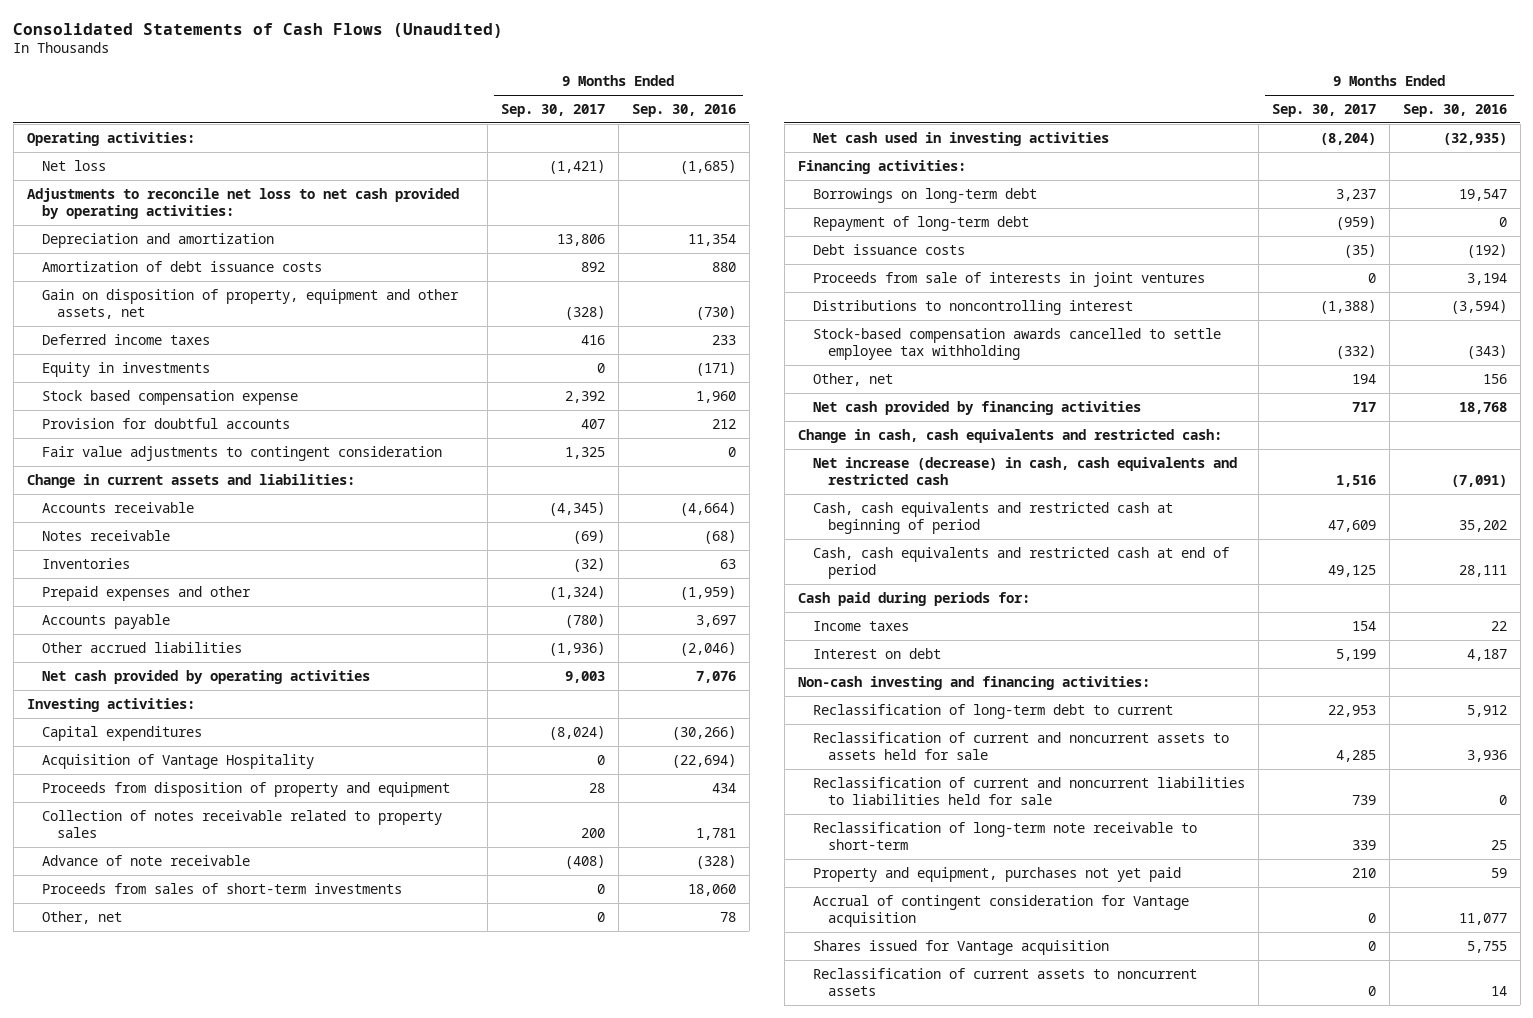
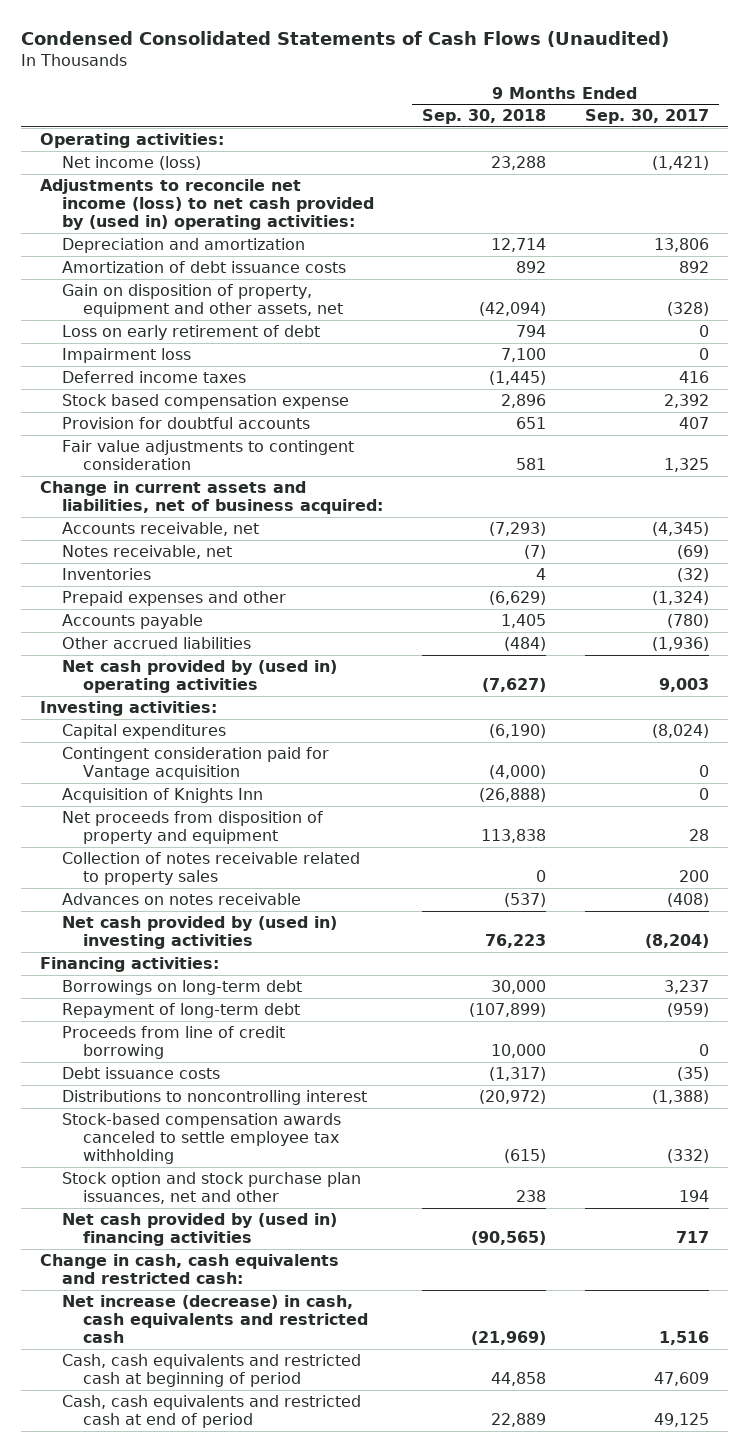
[13,22,504,38] Consolidated Statements of Cash Flows (Unaudited) -> [20,30,669,47] Condensed Consolidated Statements of Cash Flows (Unaudited)
[631,104,736,118] Sep. 30, 2016 -> none
none -> [421,109,546,125] Sep. 30, 2018
[41,159,106,171] Net loss -> [61,156,201,171] Net income (loss)
[26,187,459,219] Adjustments to reconcile net loss to net cash provided by operating activities: -> [40,179,374,231] Adjustments to reconcile net income (loss) to net cash provided by (used in) operating activities:
none -> [61,325,320,341] Loss on early retirement of debt
none -> [61,348,191,364] Impairment loss
[41,361,210,377] Equity in investments -> none
[26,473,355,488] Change in current assets and liabilities: -> [40,481,383,515] Change in current assets and liabilities, net of business acquired:
[41,501,194,513] Accounts receivable -> [61,522,259,537] Accounts receivable, net
[41,529,170,541] Notes receivable -> [61,545,232,560] Notes receivable, net
[41,669,370,684] Net cash provided by operating activities -> [61,660,337,694] Net cash provided by (used in) operating activities
[41,753,314,769] Acquisition of Vantage Hospitality -> none
none -> [61,747,329,781] Contingent consideration paid for Vantage acquisition
none -> [61,788,263,804] Acquisition of Knights Inn
[41,781,450,797] Proceeds from disposition of property and equipment -> [61,811,323,845] Net proceeds from disposition of property and equipment
[41,882,402,894] Proceeds from sales of short-term investments -> none
[41,910,122,924] Other, net -> none
[41,854,250,866] Advance of note receivable -> [61,893,301,906] Advances on notes receivable
[812,131,1109,146] Net cash used in investing activities -> [61,916,337,950] Net cash provided by (used in) investing activities
none -> [61,1026,285,1060] Proceeds from line of credit borrowing
[812,271,1205,287] Proceeds from sale of interests in joint ventures -> none
[812,327,1221,360] Stock-based compensation awards cancelled to settle employee tax withholding -> [61,1113,341,1165] Stock-based compensation awards canceled to settle employee tax withholding
[812,372,893,386] Other, net -> [61,1172,361,1205] Stock option and stock purchase plan issuances, net and other
[812,400,1141,415] Net cash provided by financing activities -> [61,1213,337,1247] Net cash provided by (used in) financing activities
[797,591,1030,606] Cash paid during periods for: -> none
[812,620,909,631] Income taxes -> none
[812,647,941,659] Interest on debt -> none
[797,675,1150,690] Non-cash investing and financing activities: -> none
[812,703,1173,719] Reclassification of long-term debt to current -> none
[812,731,1229,760] Reclassification of current and noncurrent assets to assets held for sale -> none
[812,776,1245,805] Reclassification of current and noncurrent liabilities to liabilities held for sale -> none
[812,821,1197,850] Reclassification of long-term note receivable to short-term -> none
[812,866,1181,882] Property and equipment, purchases not yet paid -> none
[812,894,1189,927] Accrual of contingent consideration for Vantage acquisition -> none
[812,939,1109,955] Shares issued for Vantage acquisition -> none
[812,967,1197,996] Reclassification of current assets to noncurrent assets -> none

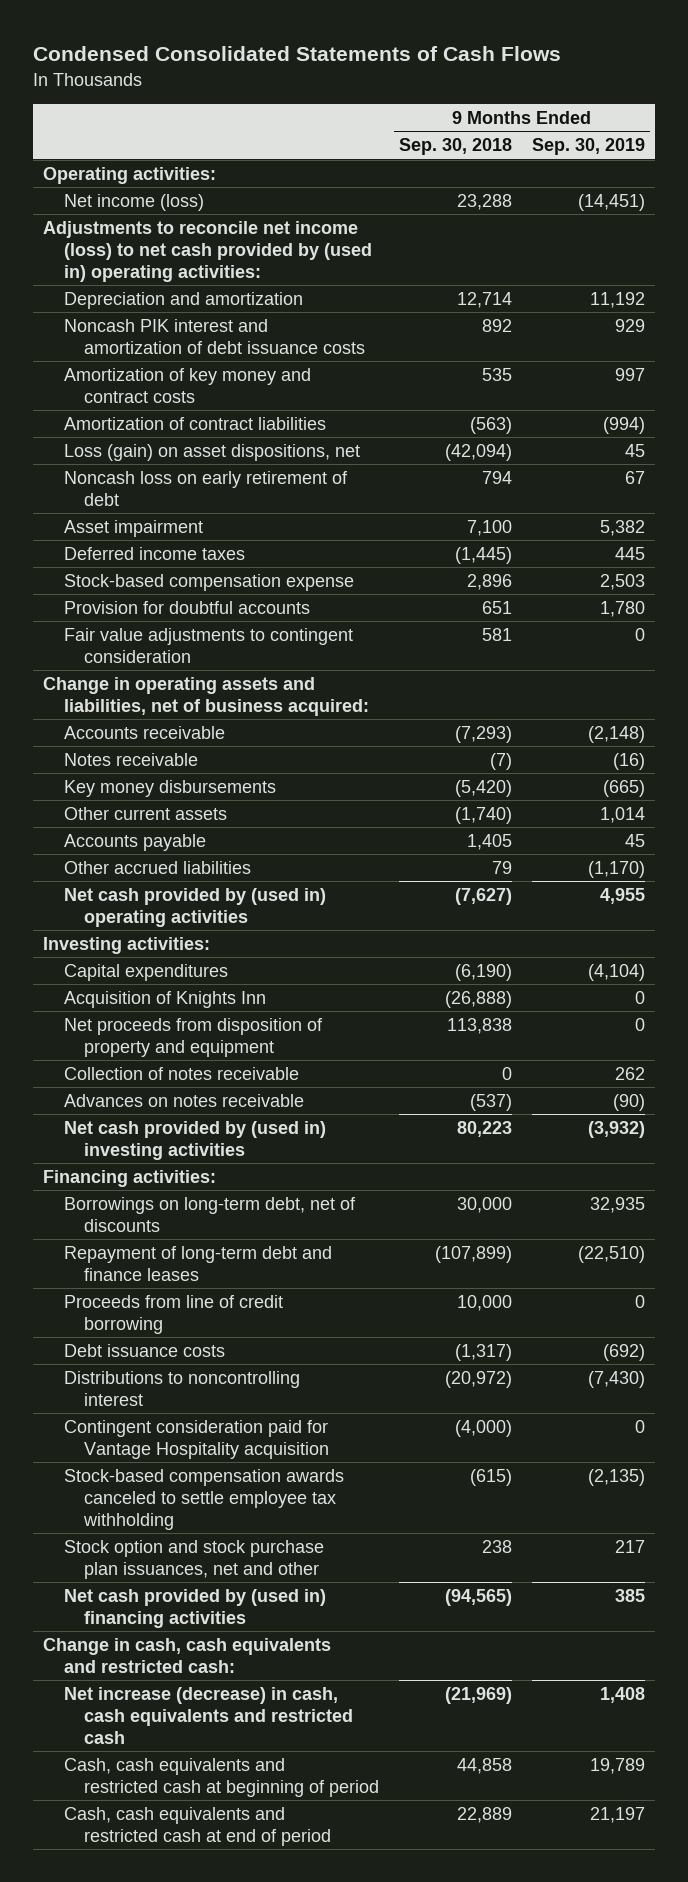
[20,30,669,47] Condensed Consolidated Statements of Cash Flows (Unaudited) -> [33,46,562,62] Condensed Consolidated Statements of Cash Flows
[584,109,709,125] Sep. 30, 2017 -> none
none -> [531,138,645,156] Sep. 30, 2019
[61,261,346,274] Amortization of debt issuance costs -> [63,318,365,354] Noncash PIK interest and amortization of debt issuance costs
none -> [63,367,311,403] Amortization of key money and contract costs
none -> [63,416,326,430] Amortization of contract liabilities
[61,284,344,318] Gain on disposition of property, equipment and other assets, net -> [63,443,360,461] Loss (gain) on asset dispositions, net
[61,325,320,341] Loss on early retirement of debt -> [63,470,348,506] Noncash loss on early retirement of debt
[61,348,191,364] Impairment loss -> [63,519,203,537] Asset impairment
[61,394,349,410] Stock based compensation expense -> [63,573,354,591] Stock-based compensation expense
[61,568,151,581] Inventories -> none
[61,591,286,607] Prepaid expenses and other -> none
[40,481,383,515] Change in current assets and liabilities, net of business acquired: -> [43,676,369,716] Change in operating assets and liabilities, net of business acquired:
[61,522,259,537] Accounts receivable, net -> [63,725,225,739] Accounts receivable
[61,545,232,560] Notes receivable, net -> [63,752,198,766] Notes receivable
none -> [63,779,276,797] Key money disbursements
none -> [63,806,227,820] Other current assets
[503,637,546,652] (484) -> [491,860,512,874] 79
[61,747,329,781] Contingent consideration paid for Vantage acquisition -> none
[61,852,360,886] Collection of notes receivable related to property sales -> [63,1066,299,1080] Collection of notes receivable
[484,934,546,949] 76,223 -> [456,1120,512,1137] 80,223
[61,980,302,996] Borrowings on long-term debt -> [63,1196,356,1232] Borrowings on long-term debt, net of discounts
[61,1003,300,1019] Repayment of long-term debt -> [63,1245,332,1281] Repayment of long-term debt and finance leases
none -> [63,1419,329,1459] Contingent consideration paid for Vantage Hospitality acquisition
[470,1231,546,1246] (90,565) -> [444,1588,512,1606] (94,565)

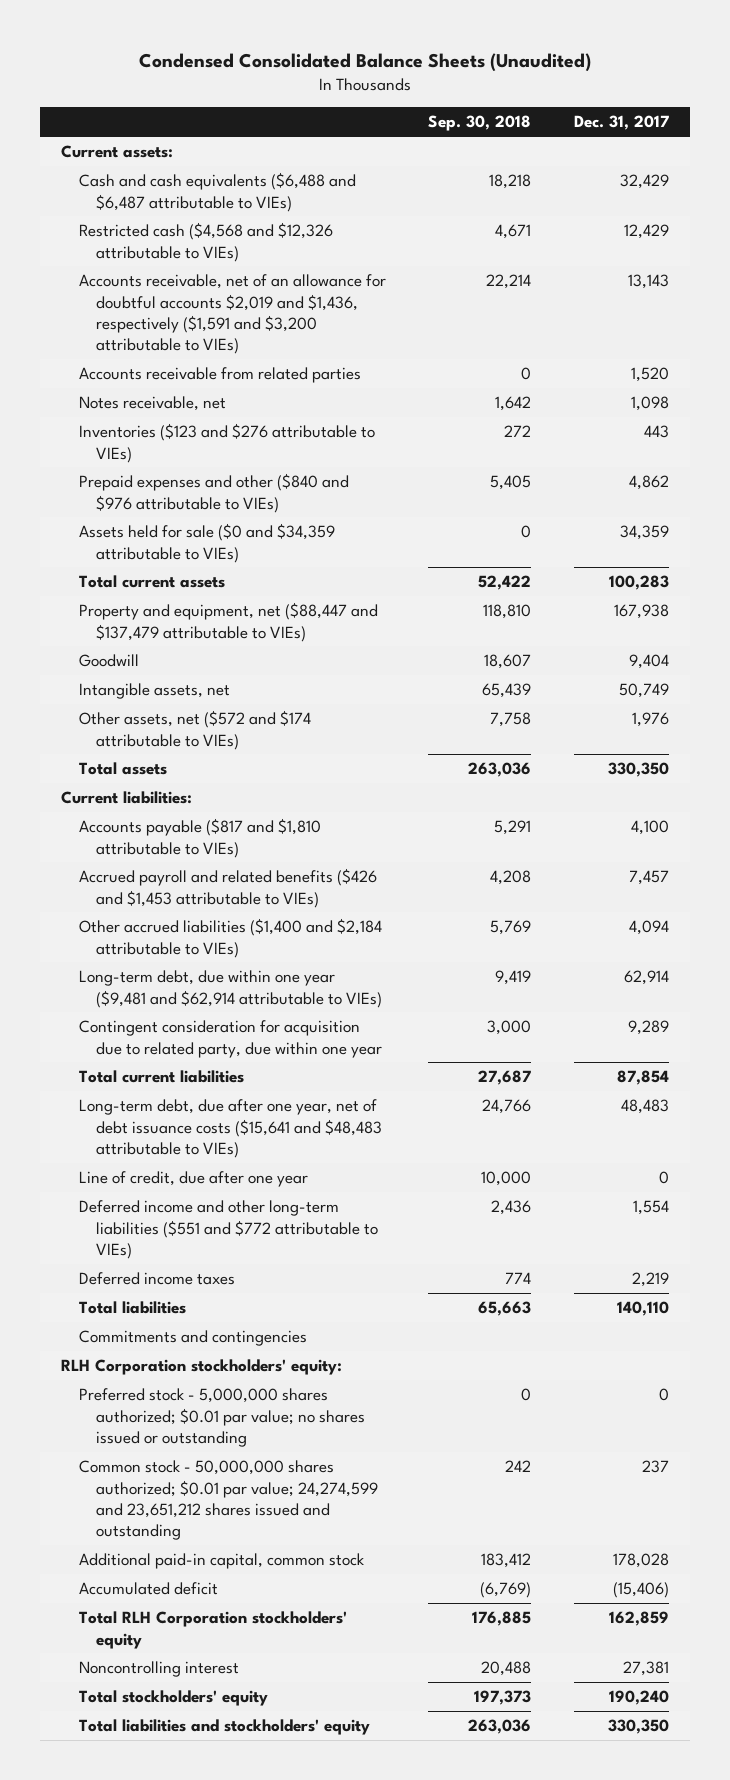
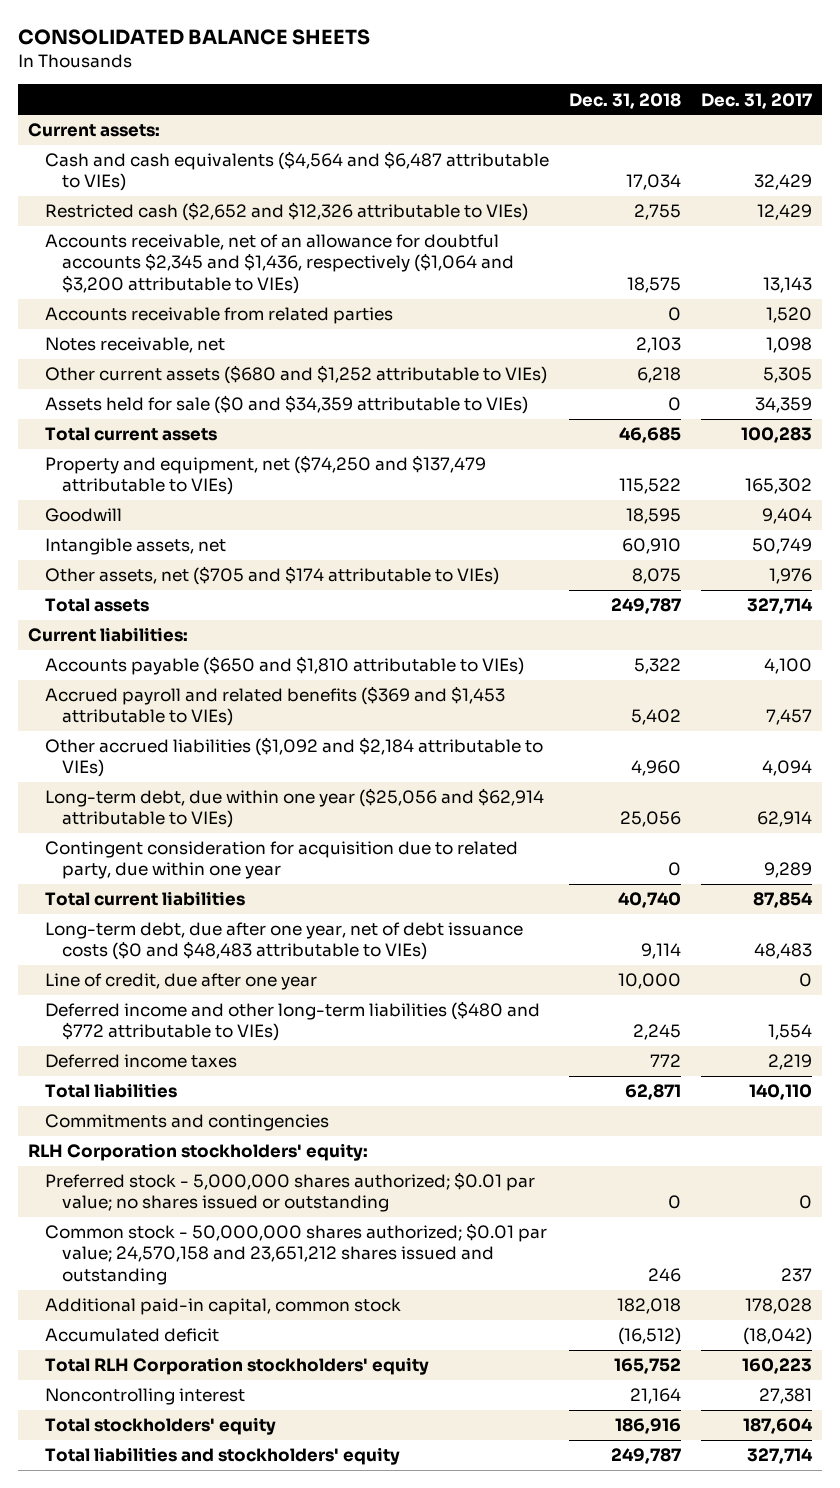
[139,52,592,72] Condensed Consolidated Balance Sheets (Unaudited) -> [17,29,370,46] CONSOLIDATED BALANCE SHEETS
[428,115,532,132] Sep. 30, 2018 -> none
none -> [568,92,681,109] Dec. 31, 2018
[78,172,356,212] Cash and cash equivalents ($6,488 and $6,487 attributable to VIEs) -> [45,151,550,192] Cash and cash equivalents ($4,564 and $6,487 attributable to VIEs)
[78,222,333,262] Restricted cash ($4,568 and $12,326 attributable to VIEs) -> [45,202,529,222] Restricted cash ($2,652 and $12,326 attributable to VIEs)
[78,274,386,355] Accounts receivable, net of an allowance for doubtful accounts $2,019 and $1,436, respectively ($1,591 and $3,200 attributable to VIEs) -> [45,234,515,294] Accounts receivable, net of an allowance for doubtful accounts $2,345 and $1,436, respectively ($1,064 and $3,200 attributable to VIEs)
[78,423,375,463] Inventories ($123 and $276 attributable to VIEs) -> none
[78,473,349,513] Prepaid expenses and other ($840 and $976 attributable to VIEs) -> none
none -> [45,365,548,385] Other current assets ($680 and $1,252 attributable to VIEs)
[78,602,378,642] Property and equipment, net ($88,447 and $137,479 attributable to VIEs) -> [45,455,487,496] Property and equipment, net ($74,250 and $137,479 attributable to VIEs)
[613,604,669,620] 167,938 -> [744,478,812,495] 165,302
[78,710,311,750] Other assets, net ($572 and $174 attributable to VIEs) -> [45,566,500,586] Other assets, net ($705 and $174 attributable to VIEs)
[607,762,669,778] 330,350 -> [746,598,813,615] 327,714
[78,818,321,858] Accounts payable ($817 and $1,810 attributable to VIEs) -> [45,656,525,676] Accounts payable ($650 and $1,810 attributable to VIEs)
[78,868,377,908] Accrued payroll and related benefits ($426 and $1,453 attributable to VIEs) -> [45,686,506,727] Accrued payroll and related benefits ($369 and $1,453 attributable to VIEs)
[78,918,382,958] Other accrued liabilities ($1,400 and $2,184 attributable to VIEs) -> [45,737,544,778] Other accrued liabilities ($1,092 and $2,184 attributable to VIEs)
[78,970,382,1008] Long-term debt, due within one year ($9,481 and $62,914 attributable to VIEs) -> [45,788,545,829] Long-term debt, due within one year ($25,056 and $62,914 attributable to VIEs)
[78,1099,382,1158] Long-term debt, due after one year, net of debt issuance costs ($15,641 and $48,483 attributable to VIEs) -> [45,922,524,961] Long-term debt, due after one year, net of debt issuance costs ($0 and $48,483 attributable to VIEs)
[78,1200,378,1259] Deferred income and other long-term liabilities ($551 and $772 attributable to VIEs) -> [45,1001,541,1042] Deferred income and other long-term liabilities ($480 and $772 attributable to VIEs)
[78,1460,378,1541] Common stock - 50,000,000 shares authorized; $0.01 par value; 24,274,599 and 23,651,212 shares issued and outstanding -> [45,1223,548,1285] Common stock - 50,000,000 shares authorized; $0.01 par value; 24,570,158 and 23,651,212 shares issued and outstanding
[612,1582,669,1599] (15,406) -> [742,1327,812,1346] (18,042)
[608,1611,669,1627] 162,859 -> [741,1358,812,1375] 160,223
[608,1690,669,1706] 190,240 -> [742,1418,813,1435] 187,604
[607,1719,669,1735] 330,350 -> [746,1448,813,1465] 327,714

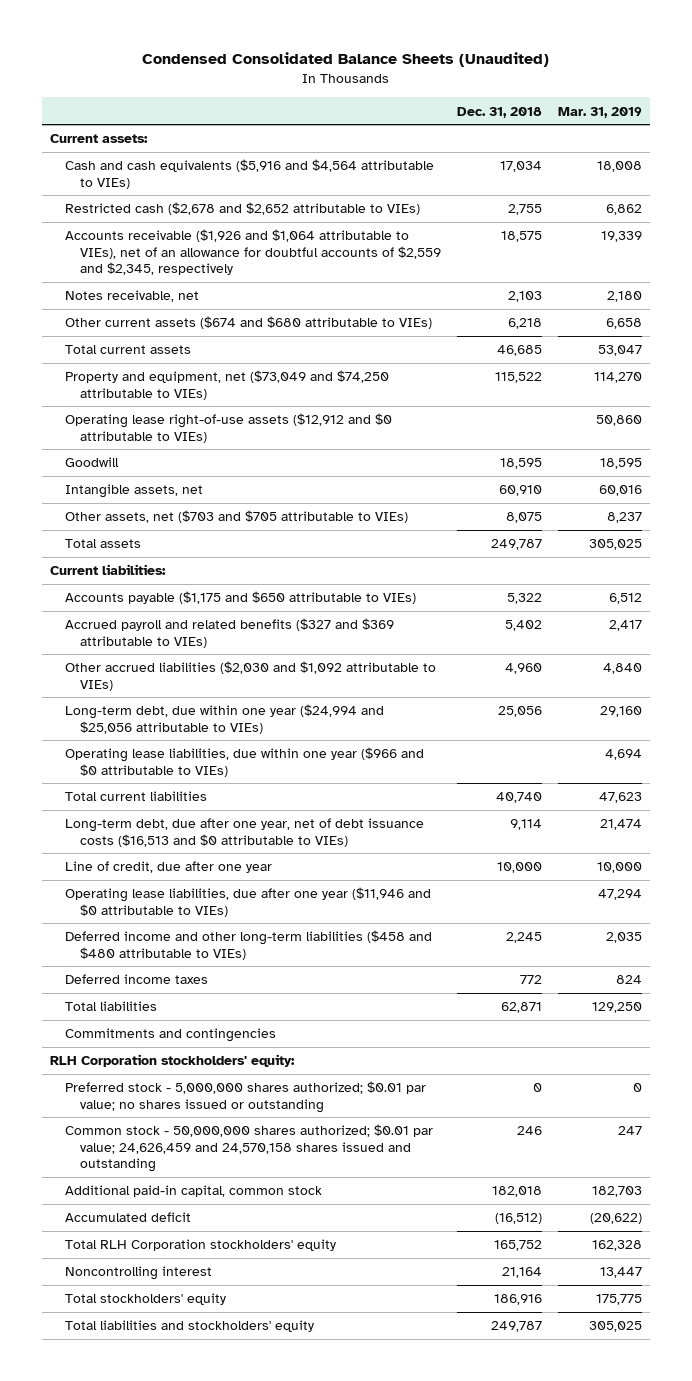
[17,29,370,46] CONSOLIDATED BALANCE SHEETS -> [142,52,550,68] Condensed Consolidated Balance Sheets (Unaudited)
[700,92,812,109] Dec. 31, 2017 -> none
none -> [558,106,643,118] Mar. 31, 2019
[45,307,394,325] Accounts receivable from related parties -> none
[45,151,550,192] Cash and cash equivalents ($4,564 and $6,487 attributable to VIEs) -> [65,159,435,189] Cash and cash equivalents ($5,916 and $4,564 attributable to VIEs)
[45,202,529,222] Restricted cash ($2,652 and $12,326 attributable to VIEs) -> [65,202,421,216] Restricted cash ($2,678 and $2,652 attributable to VIEs)
[45,234,515,294] Accounts receivable, net of an allowance for doubtful accounts $2,345 and $1,436, respectively ($1,064 and $3,200 attributable to VIEs) -> [65,229,441,276] Accounts receivable ($1,926 and $1,064 attributable to VIEs), net of an allowance for doubtful accounts of $2,559 and $2,345, respectively
[45,395,529,415] Assets held for sale ($0 and $34,359 attributable to VIEs) -> none
[45,365,548,385] Other current assets ($680 and $1,252 attributable to VIEs) -> [65,316,433,330] Other current assets ($674 and $680 attributable to VIEs)
[45,455,487,496] Property and equipment, net ($74,250 and $137,479 attributable to VIEs) -> [65,370,390,400] Property and equipment, net ($73,049 and $74,250 attributable to VIEs)
none -> [65,413,393,443] Operating lease right-of-use assets ($12,912 and $0 attributable to VIEs)
[45,566,500,586] Other assets, net ($705 and $174 attributable to VIEs) -> [65,510,409,524] Other assets, net ($703 and $705 attributable to VIEs)
[45,841,519,880] Contingent consideration for acquisition due to related party, due within one year -> none
[45,656,525,676] Accounts payable ($650 and $1,810 attributable to VIEs) -> [65,591,417,605] Accounts payable ($1,175 and $650 attributable to VIEs)
[45,686,506,727] Accrued payroll and related benefits ($369 and $1,453 attributable to VIEs) -> [65,618,395,648] Accrued payroll and related benefits ($327 and $369 attributable to VIEs)
[45,737,544,778] Other accrued liabilities ($1,092 and $2,184 attributable to VIEs) -> [65,661,437,691] Other accrued liabilities ($2,030 and $1,092 attributable to VIEs)
[45,788,545,829] Long-term debt, due within one year ($25,056 and $62,914 attributable to VIEs) -> [65,704,385,734] Long-term debt, due within one year ($24,994 and $25,056 attributable to VIEs)
none -> [65,747,425,777] Operating lease liabilities, due within one year ($966 and $0 attributable to VIEs)
[45,922,524,961] Long-term debt, due after one year, net of debt issuance costs ($0 and $48,483 attributable to VIEs) -> [65,818,425,847] Long-term debt, due after one year, net of debt issuance costs ($16,513 and $0 attributable to VIEs)
none -> [65,887,432,917] Operating lease liabilities, due after one year ($11,946 and $0 attributable to VIEs)
[45,1001,541,1042] Deferred income and other long-term liabilities ($480 and $772 attributable to VIEs) -> [65,930,433,960] Deferred income and other long-term liabilities ($458 and $480 attributable to VIEs)
[45,1223,548,1285] Common stock - 50,000,000 shares authorized; $0.01 par value; 24,570,158 and 23,651,212 shares issued and outstanding -> [65,1124,434,1173] Common stock - 50,000,000 shares authorized; $0.01 par value; 24,626,459 and 24,570,158 shares issued and outstanding

